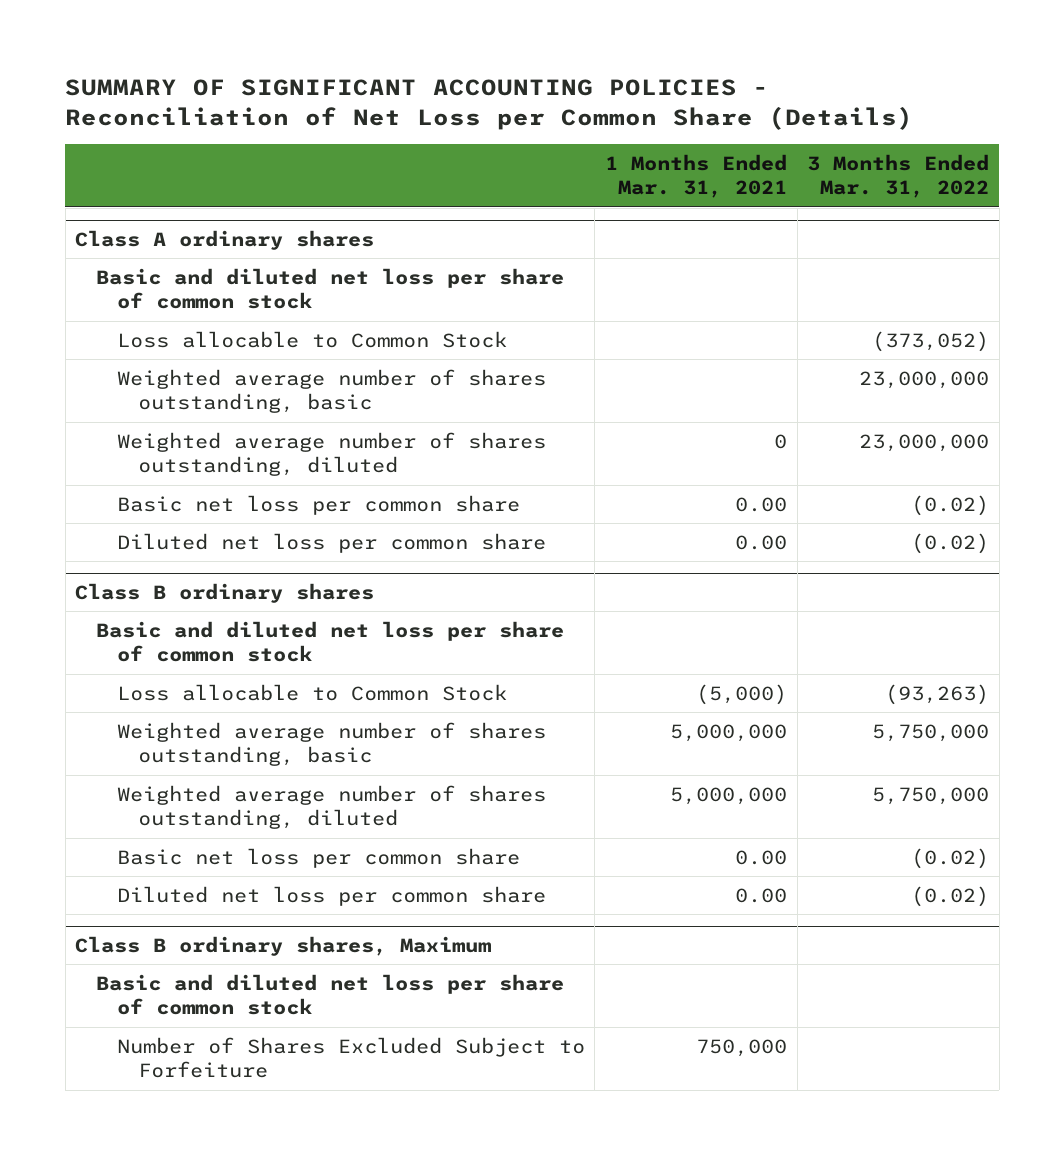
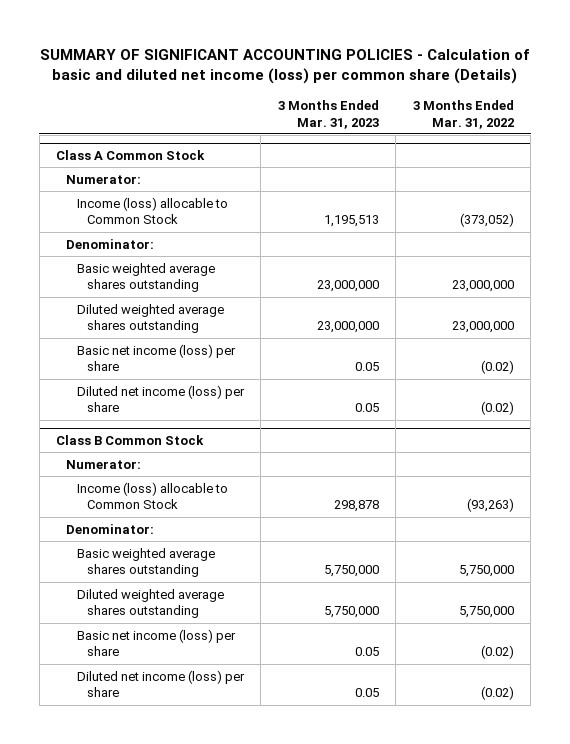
[65,78,914,130] SUMMARY OF SIGNIFICANT ACCOUNTING POLICIES - Reconciliation of Net Loss per Common Share (Details) -> [39,48,529,85] SUMMARY OF SIGNIFICANT ACCOUNTING POLICIES - Calculation of basic and diluted net income (loss) per common share (Details)
[604,153,787,199] 1 Months Ended Mar. 31, 2021 -> none
none -> [277,100,379,129] 3 Months Ended Mar. 31, 2023
[96,267,565,310] Basic and diluted net loss per share of common stock -> none
[96,620,565,663] Basic and diluted net loss per share of common stock -> none
[75,936,492,957] Class B ordinary shares, Maximum -> none
[96,973,565,1016] Basic and diluted net loss per share of common stock -> none
[116,1036,585,1079] Number of Shares Excluded Subject to Forfeiture -> none
[75,230,375,251] Class A ordinary shares -> [56,150,206,161] Class A Common Stock
none -> [66,174,142,184] Numerator:
[116,330,507,348] Loss allocable to Common Stock -> [76,196,228,225] Income (loss) allocable to Common Stock
none -> [66,238,155,249] Denominator:
[116,368,546,414] Weighted average number of shares outstanding, basic -> [76,262,215,293] Basic weighted average shares outstanding
[116,431,546,477] Weighted average number of shares outstanding, diluted -> [76,303,224,334] Diluted weighted average shares outstanding
[116,494,520,515] Basic net loss per common share -> [76,343,236,372] Basic net income (loss) per share
[116,532,546,553] Diluted net loss per common share -> [76,384,245,413] Diluted net income (loss) per share
[75,583,375,604] Class B ordinary shares -> [56,435,205,446] Class B Common Stock
none -> [66,459,142,469] Numerator:
[116,683,507,701] Loss allocable to Common Stock -> [76,481,228,510] Income (loss) allocable to Common Stock
none -> [66,523,155,534] Denominator:
[116,721,546,767] Weighted average number of shares outstanding, basic -> [76,547,215,578] Basic weighted average shares outstanding
[116,784,546,830] Weighted average number of shares outstanding, diluted -> [76,588,224,619] Diluted weighted average shares outstanding
[116,847,520,868] Basic net loss per common share -> [76,628,236,657] Basic net income (loss) per share
[116,885,546,906] Diluted net loss per common share -> [76,669,245,698] Diluted net income (loss) per share

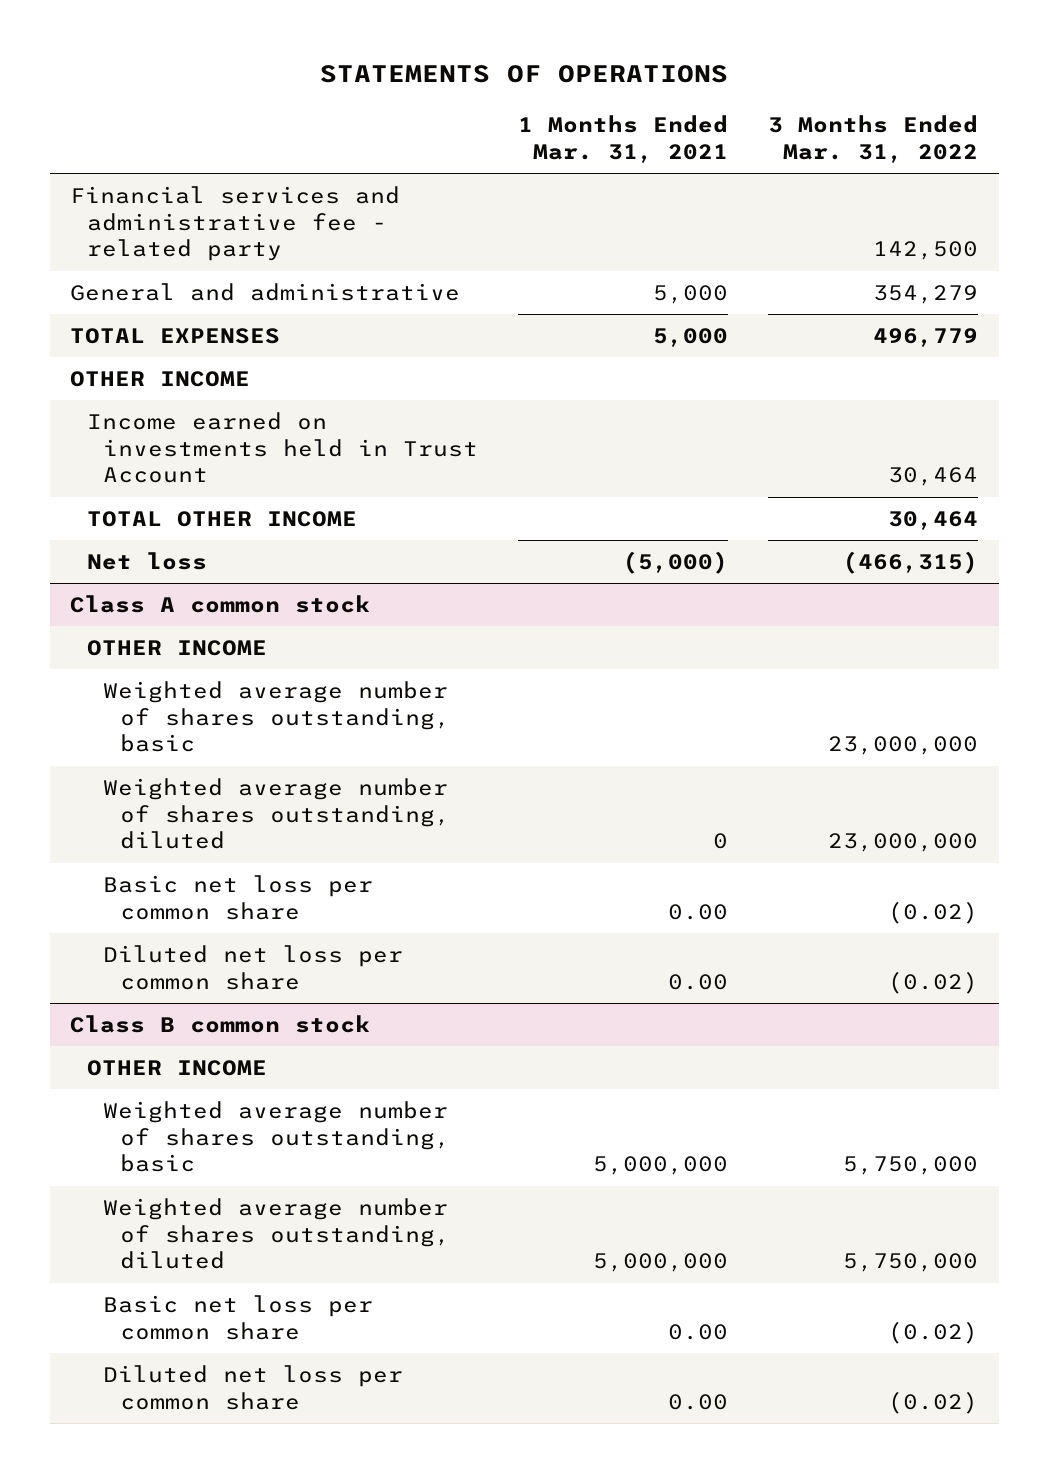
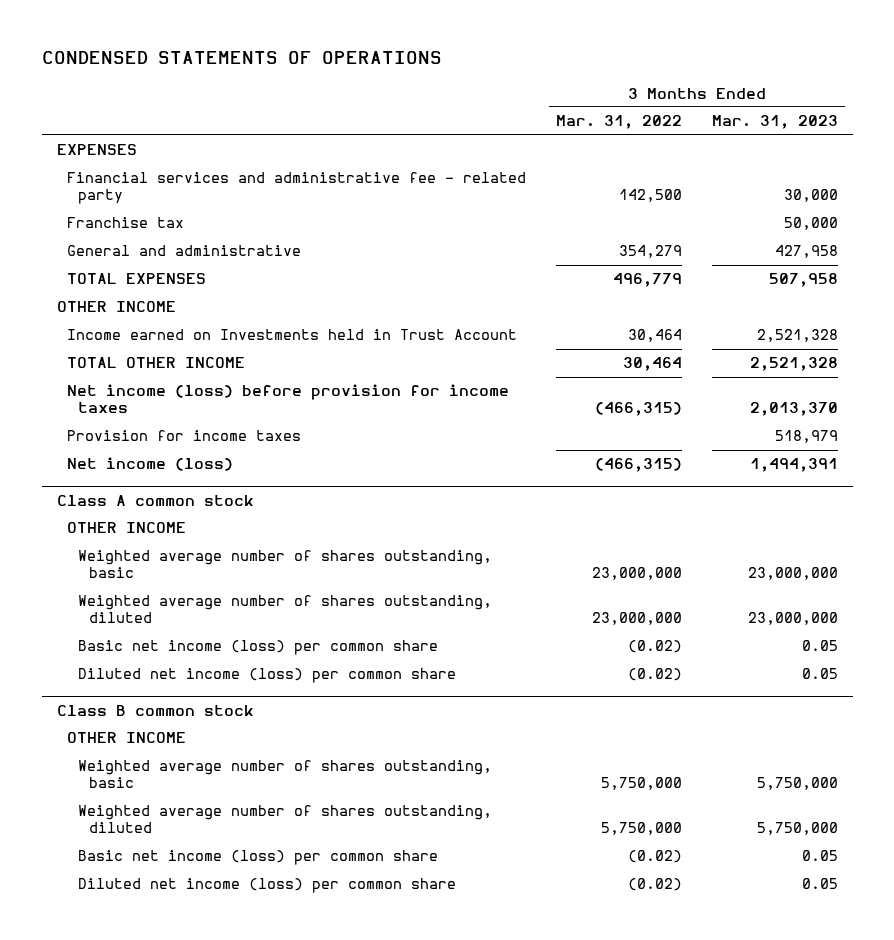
[320,65,729,84] STATEMENTS OF OPERATIONS -> [41,51,442,65] CONDENSED STATEMENTS OF OPERATIONS
[518,115,729,164] 1 Months Ended Mar. 31, 2021 -> none
none -> [711,115,838,130] Mar. 31, 2023
none -> [56,144,137,156] EXPENSES
none -> [67,217,185,229] Franchise tax
[86,411,479,484] Income earned on investments held in Trust Account -> [67,329,518,341] Income earned on Investments held in Trust Account
none -> [67,384,510,414] Net income (loss) before provision for income taxes
none -> [67,430,302,442] Provision for income taxes
[86,551,207,570] Net loss -> [67,457,234,472] Net income (loss)
[103,874,374,920] Basic net loss per common share -> [78,640,439,656] Basic net income (loss) per common share
[103,944,404,990] Diluted net loss per common share -> [78,668,457,684] Diluted net income (loss) per common share
[103,1294,374,1340] Basic net loss per common share -> [78,850,439,866] Basic net income (loss) per common share
[103,1364,404,1410] Diluted net loss per common share -> [78,878,457,894] Diluted net income (loss) per common share

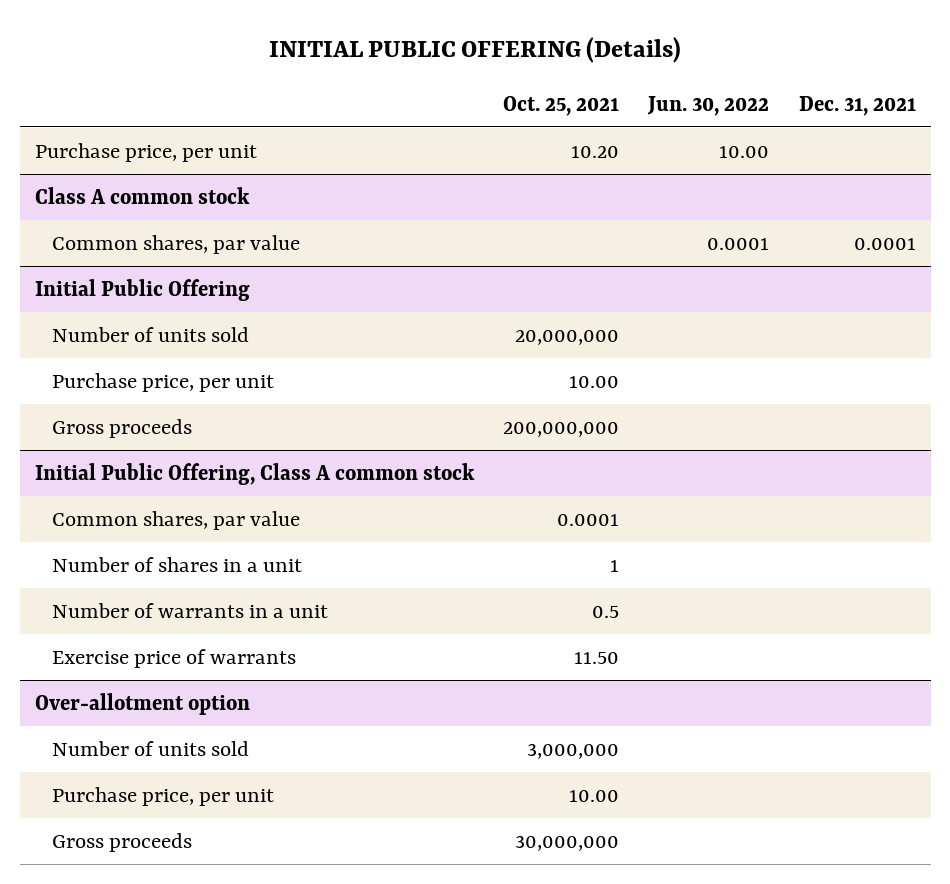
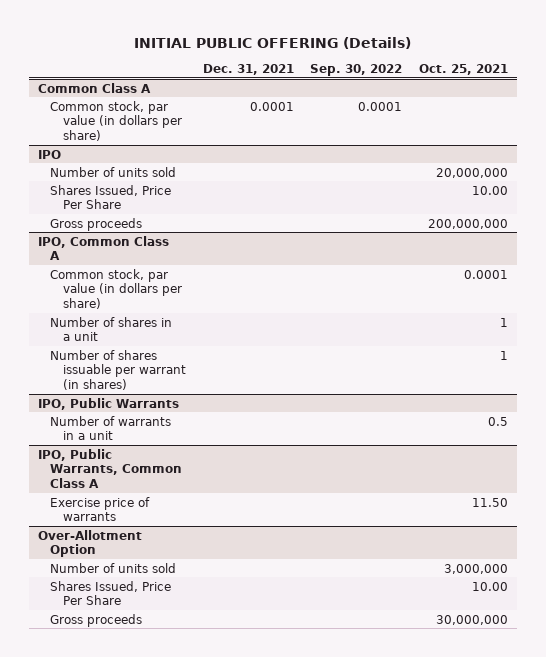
[647,95,770,116] Jun. 30, 2022 -> none
none -> [310,63,403,76] Sep. 30, 2022
[34,142,257,162] Purchase price, per unit -> none
[34,186,250,204] Class A common stock -> [37,82,151,93] Common Class A
[52,234,301,254] Common shares, par value -> [50,100,182,142] Common stock, par value (in dollars per share)
[34,278,250,301] Initial Public Offering -> [37,149,61,159] IPO
[52,372,275,392] Purchase price, per unit -> [50,184,172,210] Shares Issued, Price Per Share
[34,462,475,485] Initial Public Offering, Class A common stock -> none
none -> [37,235,169,261] IPO, Common Class A
[52,510,301,530] Common shares, par value -> [50,268,182,310] Common stock, par value (in dollars per share)
none -> [50,349,186,391] Number of shares issuable per warrant (in shares)
none -> [37,397,179,410] IPO, Public Warrants
none -> [37,448,183,489] IPO, Public Warrants, Common Class A
[34,692,250,715] Over-allotment option -> [37,529,142,558] Over-Allotment Option
[52,786,275,806] Purchase price, per unit -> [50,580,172,606] Shares Issued, Price Per Share

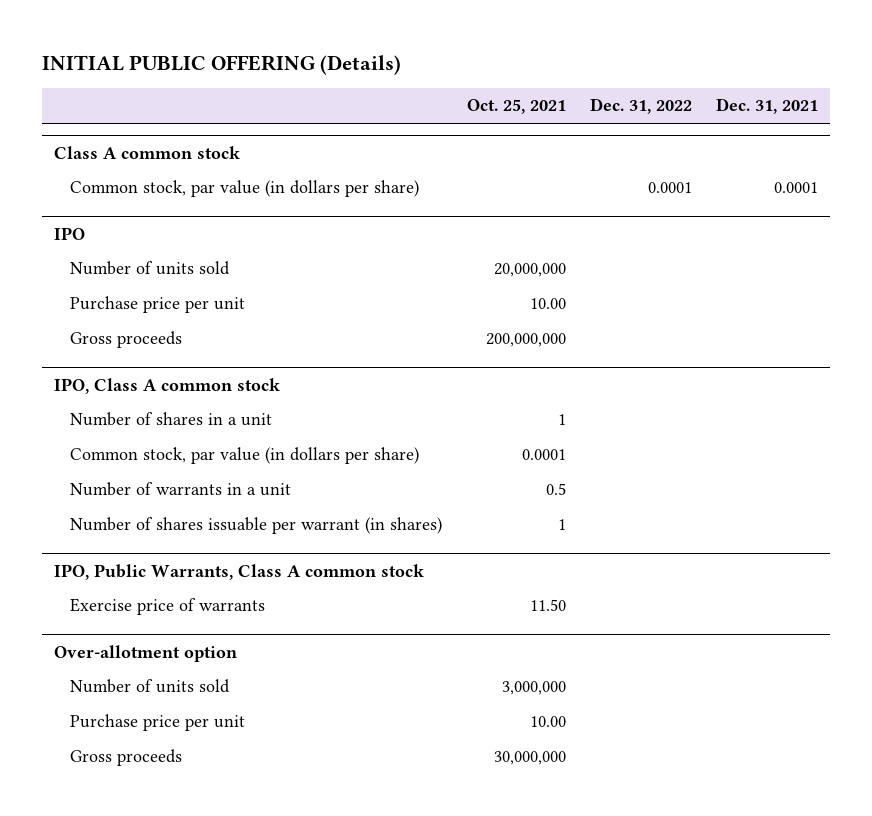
[310,63,403,76] Sep. 30, 2022 -> none
none -> [589,98,692,115] Dec. 31, 2022
[37,82,151,93] Common Class A -> [54,145,241,159] Class A common stock
[50,184,172,210] Shares Issued, Price Per Share -> [70,296,246,314] Purchase price per unit
[50,268,182,310] Common stock, par value (in dollars per share) -> none
[37,235,169,261] IPO, Common Class A -> [54,377,281,394] IPO, Class A common stock
[50,349,186,391] Number of shares issuable per warrant (in shares) -> none
[37,397,179,410] IPO, Public Warrants -> none
none -> [70,447,420,465] Common stock, par value (in dollars per share)
none -> [70,517,443,535] Number of shares issuable per warrant (in shares)
[37,448,183,489] IPO, Public Warrants, Common Class A -> [54,563,425,580] IPO, Public Warrants, Class A common stock
[37,529,142,558] Over-Allotment Option -> [54,644,238,662] Over-allotment option
[50,580,172,606] Shares Issued, Price Per Share -> [70,714,246,732] Purchase price per unit

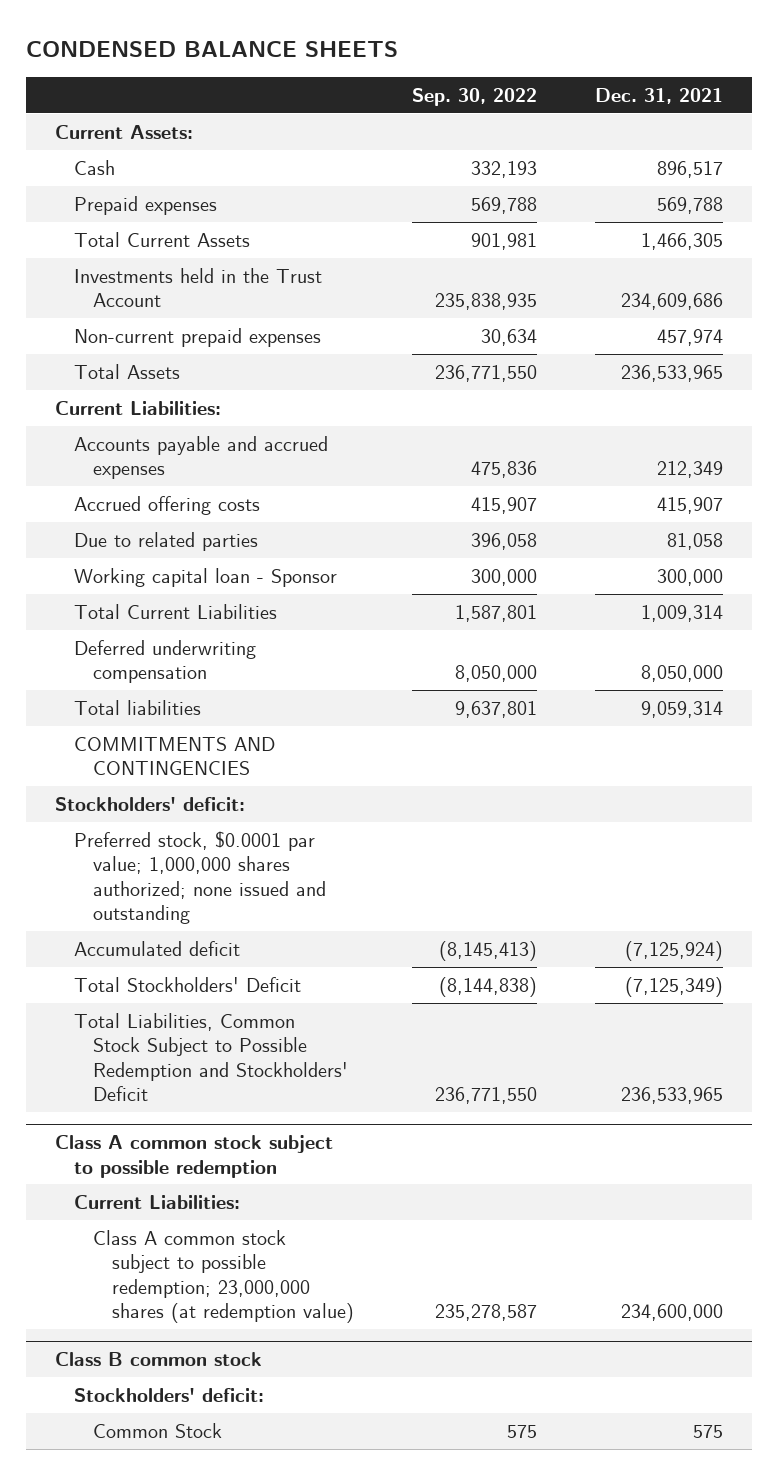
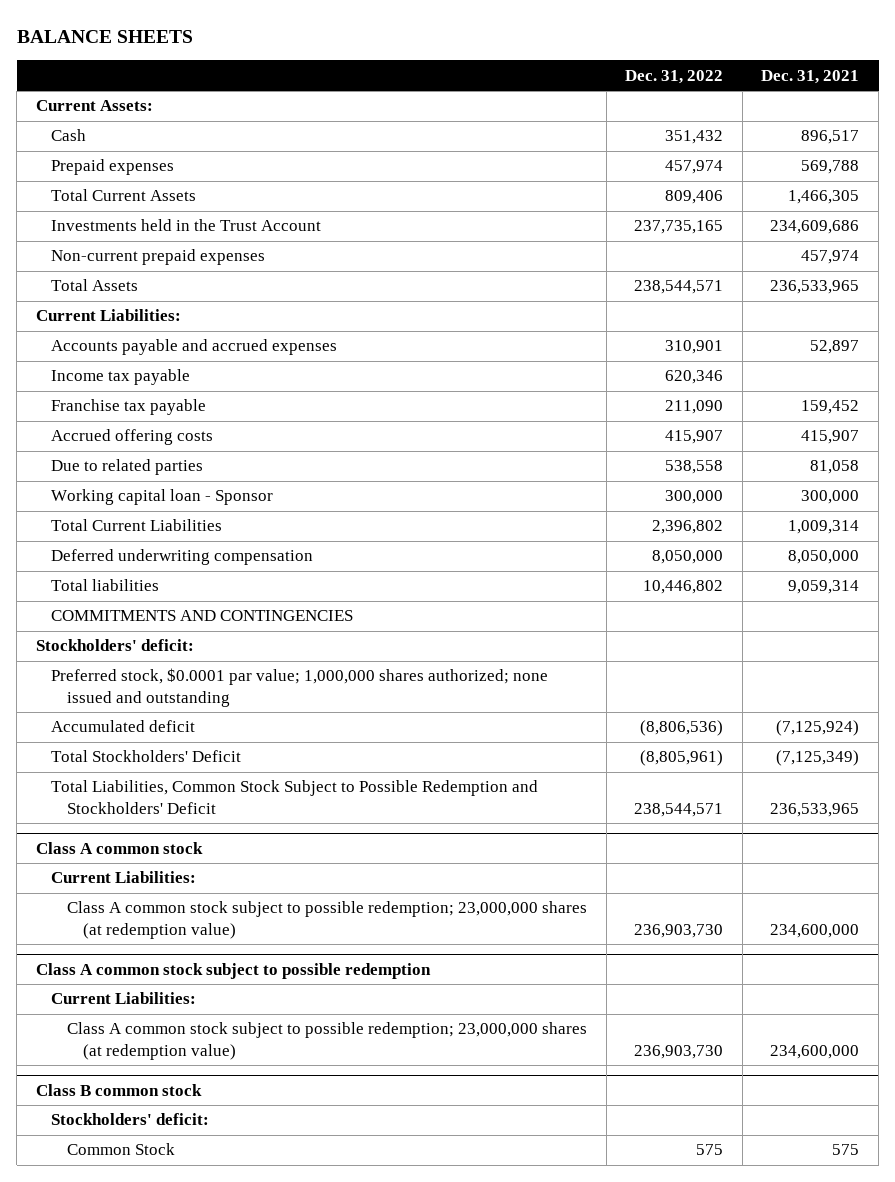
[25,41,398,58] CONDENSED BALANCE SHEETS -> [16,30,193,44] BALANCE SHEETS
[412,87,538,106] Sep. 30, 2022 -> none
none -> [625,69,724,84] Dec. 31, 2022
[657,461,724,479] 212,349 -> [810,340,860,355] 52,897
none -> [51,369,191,386] Income tax payable
none -> [51,399,207,416] Franchise tax payable
none -> [35,842,203,855] Class A common stock
none -> [51,871,197,884] Current Liabilities:
none -> [67,901,588,939] Class A common stock subject to possible redemption; 23,000,000 shares (at redemption value)

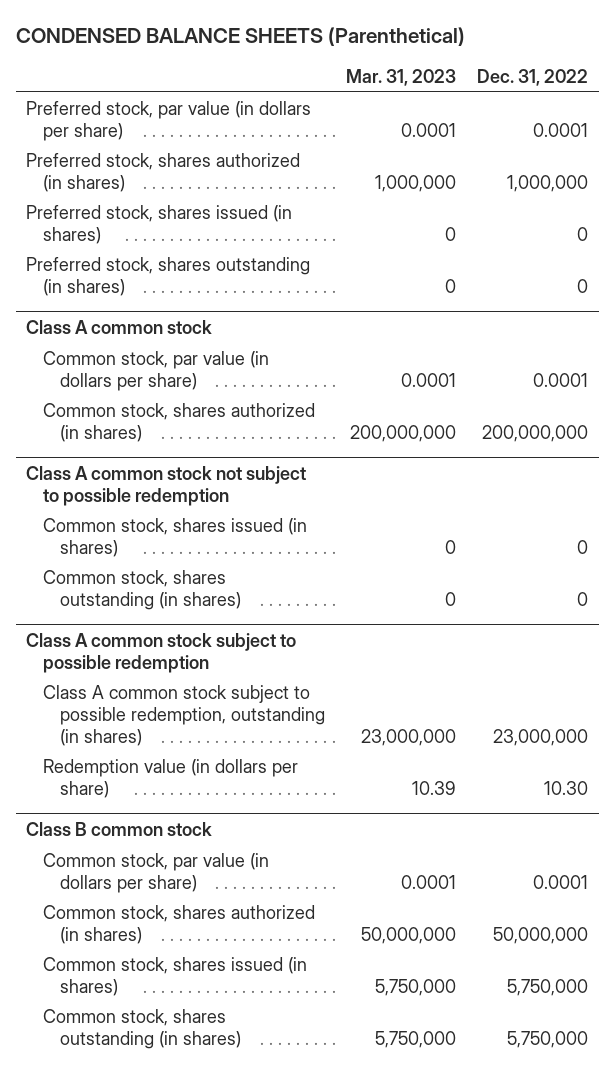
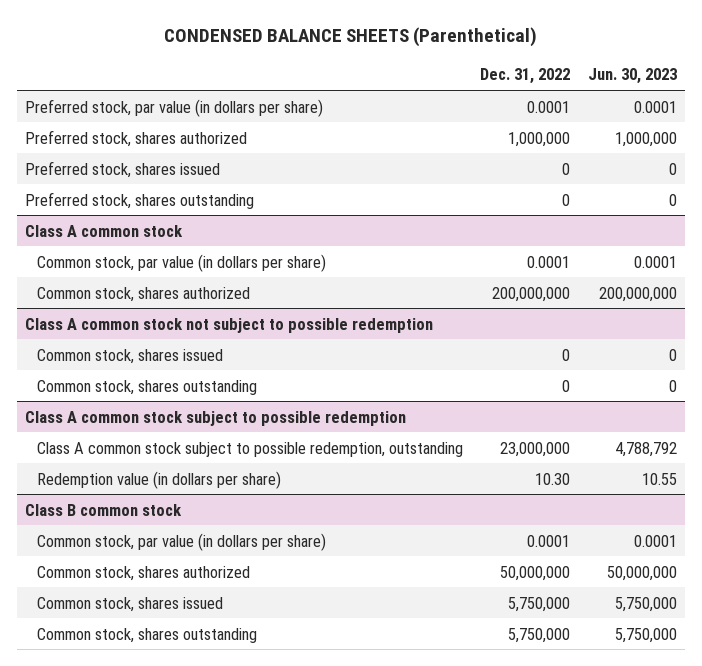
[346,68,457,86] Mar. 31, 2023 -> none
none -> [587,68,677,85] Jun. 30, 2023
[26,152,301,192] Preferred stock, shares authorized (in shares) -> [25,129,248,147] Preferred stock, shares authorized
[26,204,293,244] Preferred stock, shares issued (in shares) -> [25,160,221,178] Preferred stock, shares issued
[26,256,311,296] Preferred stock, shares outstanding (in shares) -> [25,191,255,209] Preferred stock, shares outstanding
[43,402,316,442] Common stock, shares authorized (in shares) -> [36,286,250,302] Common stock, shares authorized
[43,517,308,557] Common stock, shares issued (in shares) -> [36,348,223,364] Common stock, shares issued
[43,569,241,610] Common stock, shares outstanding (in shares) -> [36,379,257,395] Common stock, shares outstanding
[43,684,325,746] Class A common stock subject to possible redemption, outstanding (in shares) -> [36,441,463,457] Class A common stock subject to possible redemption, outstanding
[43,904,316,944] Common stock, shares authorized (in shares) -> [36,565,250,581] Common stock, shares authorized
[43,956,308,996] Common stock, shares issued (in shares) -> [36,596,223,612] Common stock, shares issued
[43,1008,241,1049] Common stock, shares outstanding (in shares) -> [36,627,257,643] Common stock, shares outstanding

